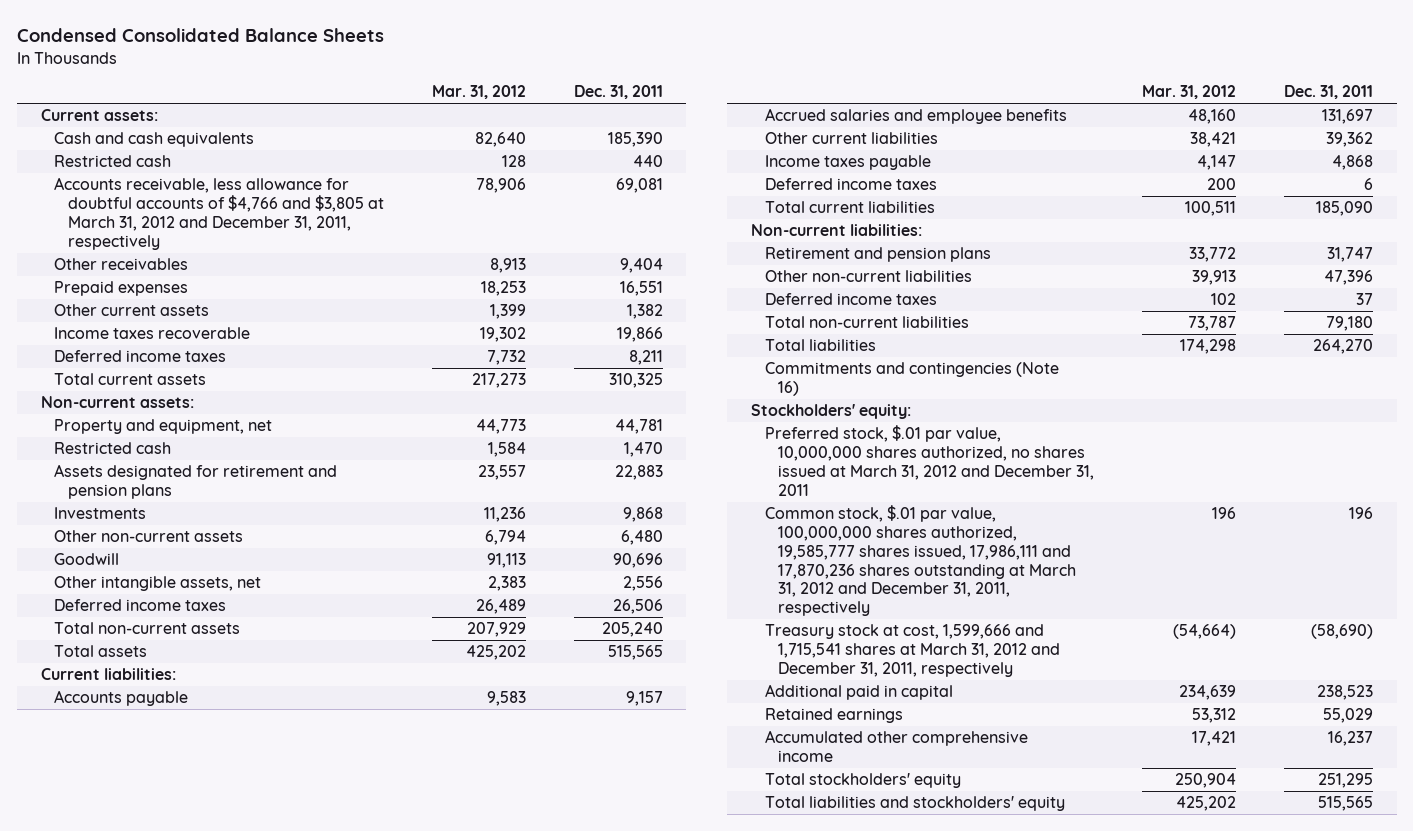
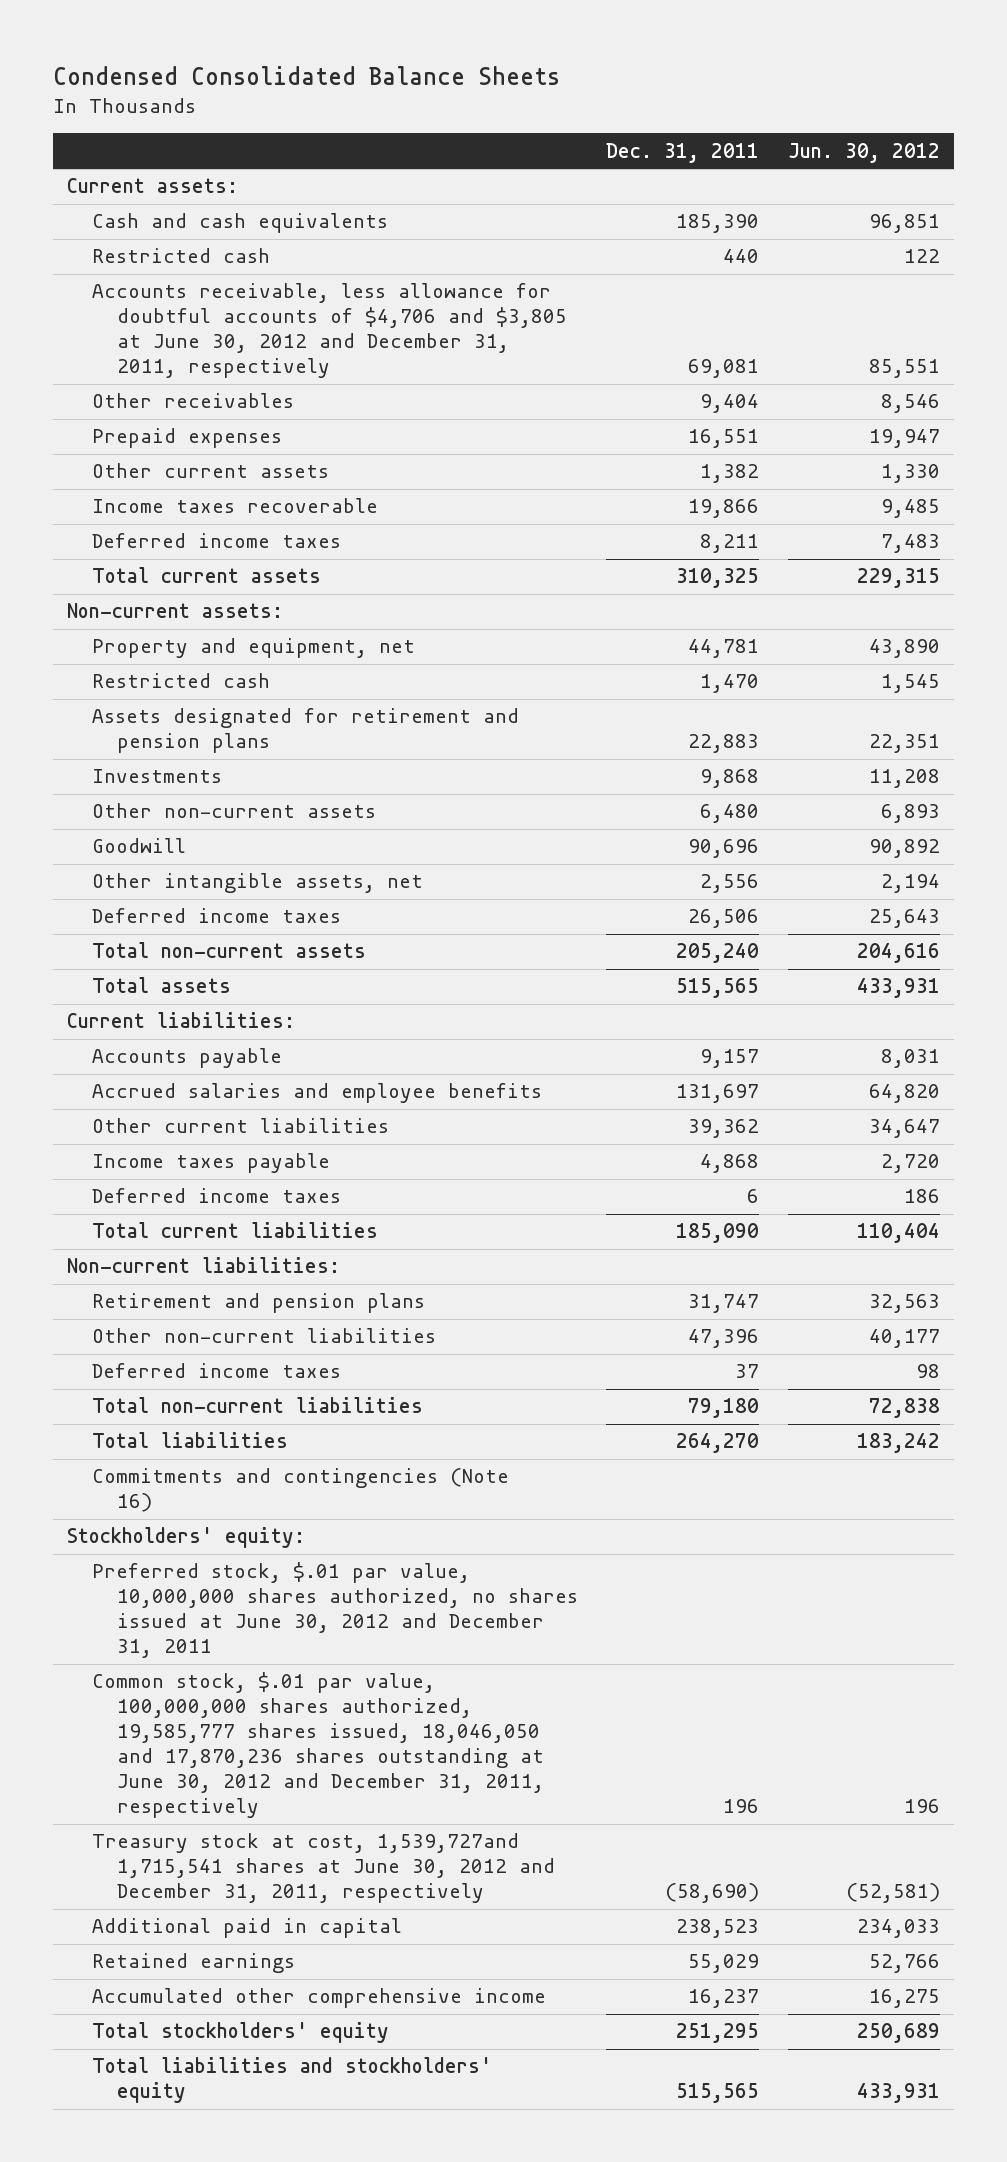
[431,85,526,100] Mar. 31, 2012 -> none
none -> [787,142,940,163] Jun. 30, 2012
[54,177,385,250] Accounts receivable, less allowance for doubtful accounts of $4,766 and $3,805 at March 31, 2012 and December 31, 2011, respectively -> [91,283,567,379] Accounts receivable, less allowance for doubtful accounts of $4,706 and $3,805 at June 30, 2012 and December 31, 2011, respectively
[764,425,1095,496] Preferred stock, $.01 par value, 10,000,000 shares authorized, no shares issued at March 31, 2012 and December 31, 2011 -> [91,1562,578,1659] Preferred stock, $.01 par value, 10,000,000 shares authorized, no shares issued at June 30, 2012 and December 31, 2011
[764,505,1077,616] Common stock, $.01 par value, 100,000,000 shares authorized, 19,585,777 shares issued, 17,986,111 and 17,870,236 shares outstanding at March 31, 2012 and December 31, 2011, respectively -> [91,1672,544,1819] Common stock, $.01 par value, 100,000,000 shares authorized, 19,585,777 shares issued, 18,046,050 and 17,870,236 shares outstanding at June 30, 2012 and December 31, 2011, respectively
[764,624,1061,677] Treasury stock at cost, 1,599,666 and 1,715,541 shares at March 31, 2012 and December 31, 2011, respectively -> [91,1833,555,1904] Treasury stock at cost, 1,539,727and 1,715,541 shares at June 30, 2012 and December 31, 2011, respectively

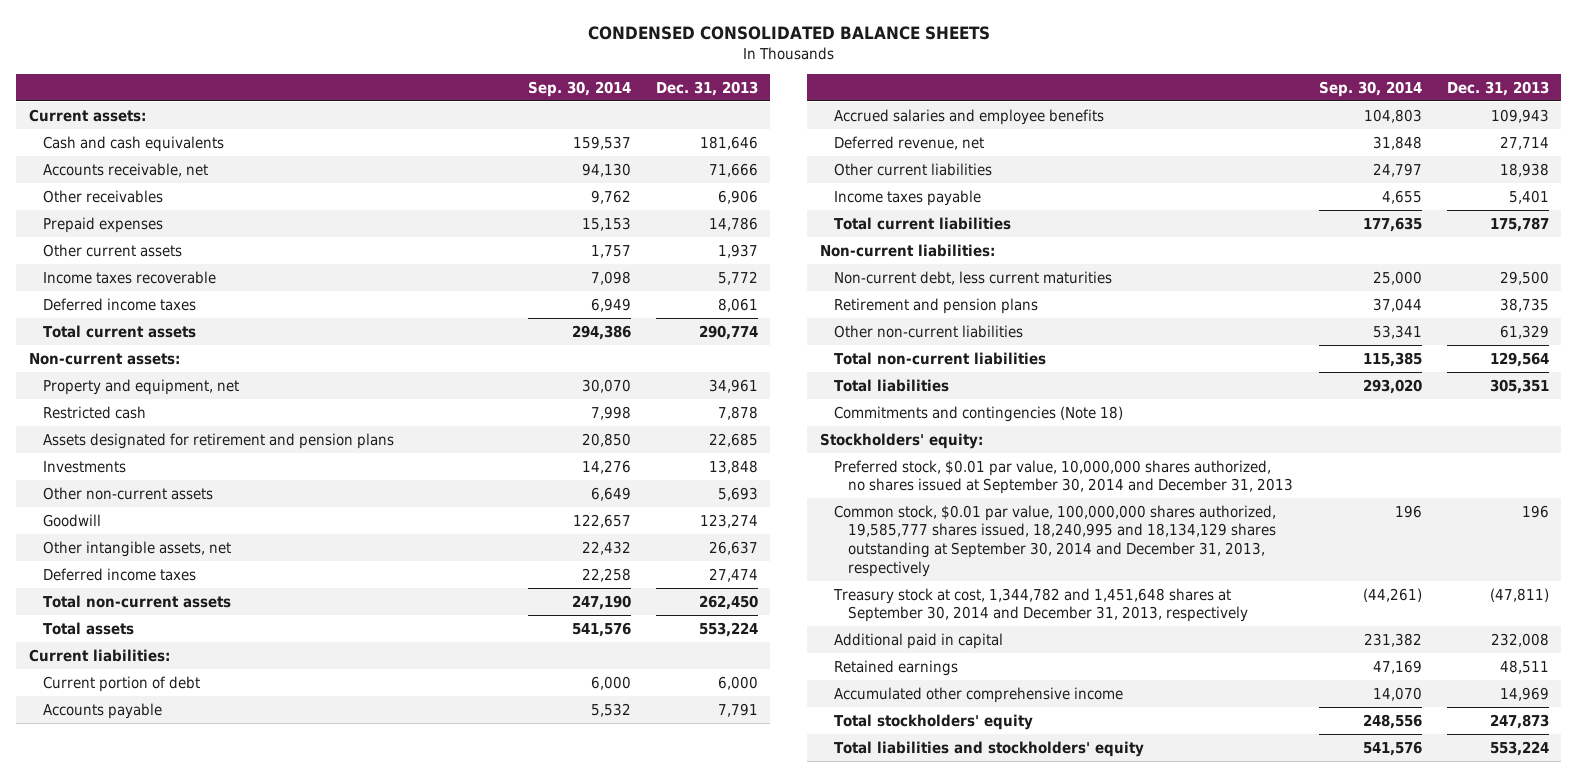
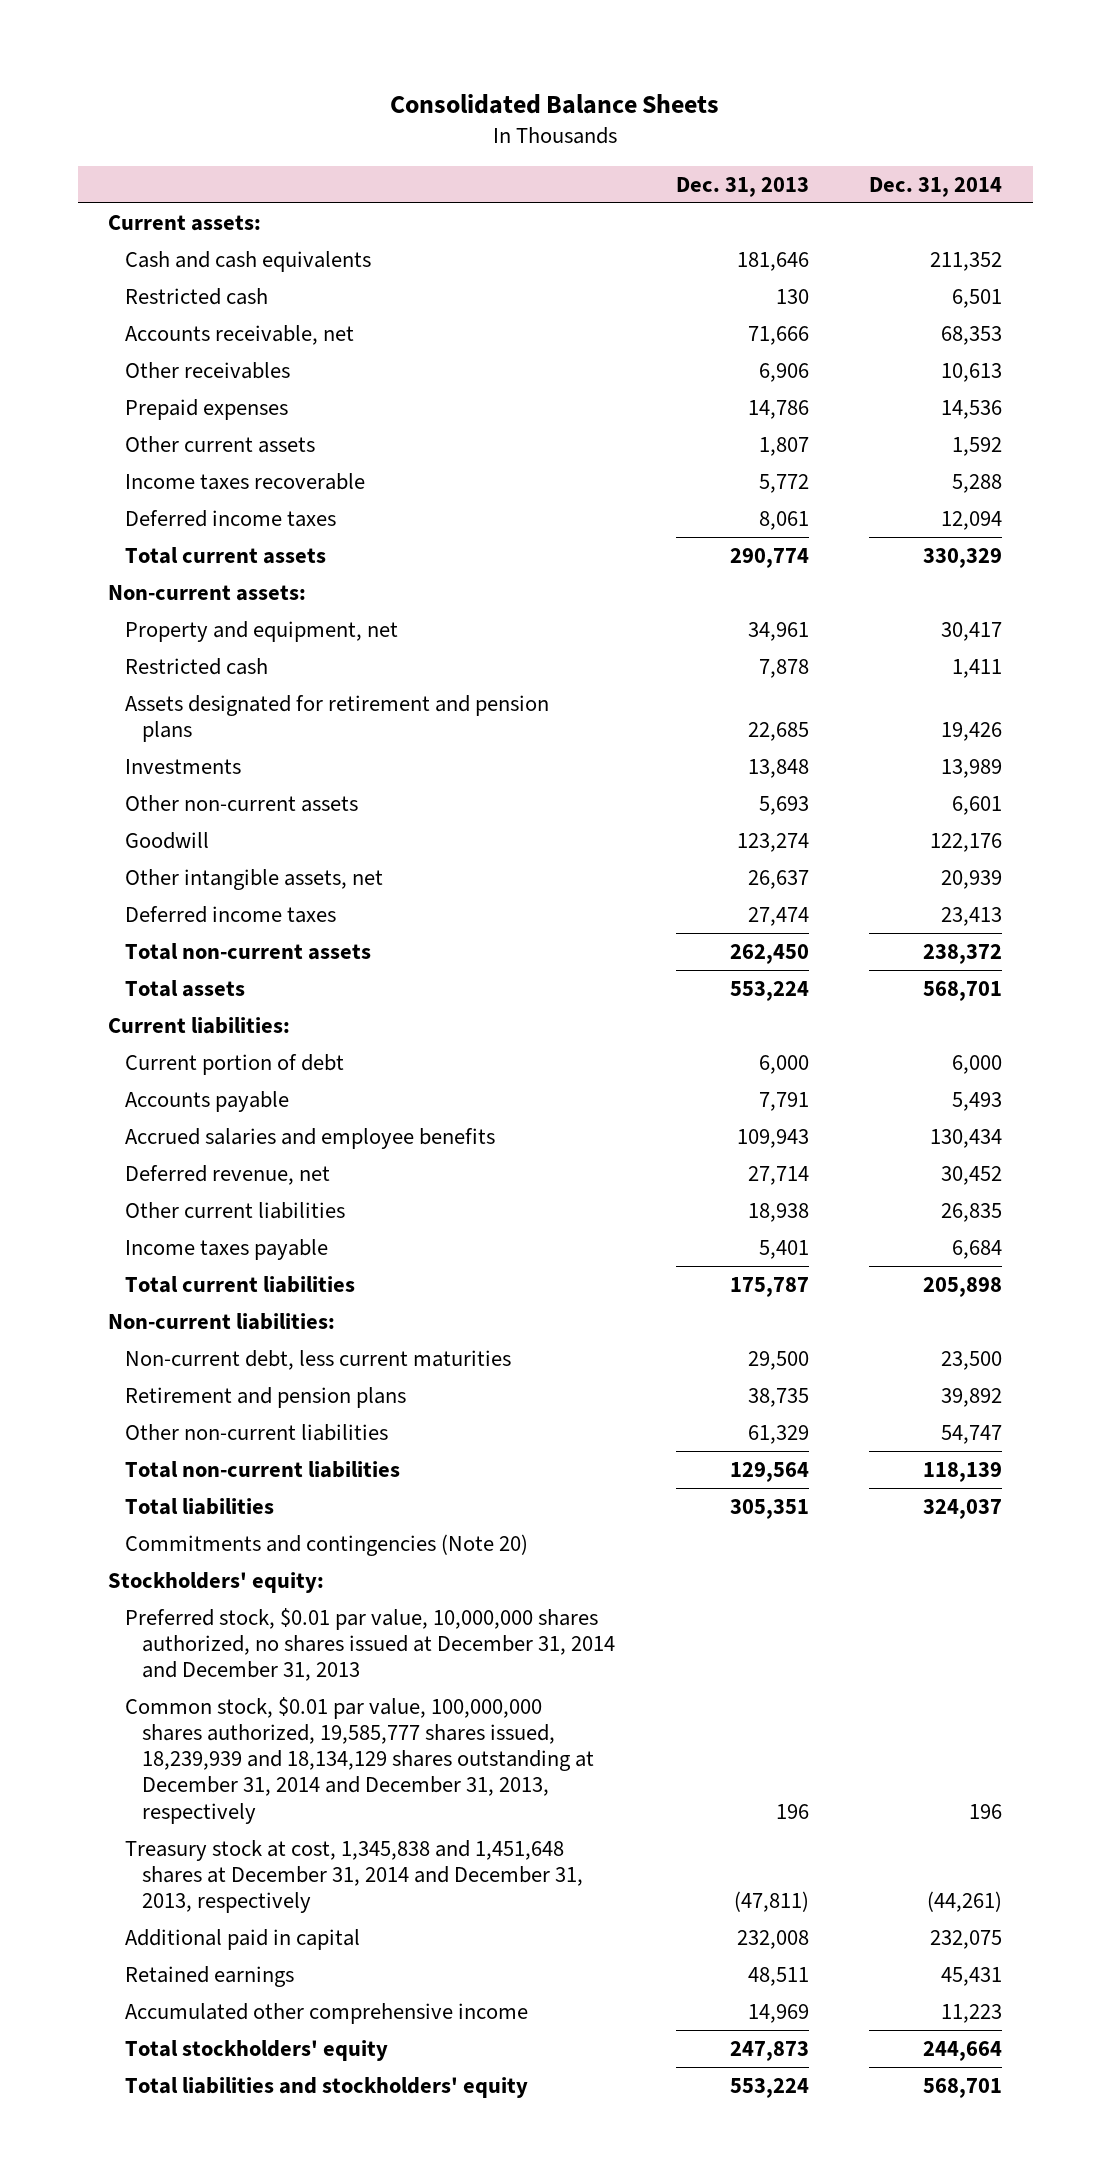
[587,26,990,41] CONDENSED CONSOLIDATED BALANCE SHEETS -> [390,93,720,114] Consolidated Balance Sheets
[527,80,631,97] Sep. 30, 2014 -> none
none -> [869,176,1003,197] Dec. 31, 2014
none -> [125,287,269,305] Restricted cash
[717,243,758,258] 1,937 -> [758,436,809,456] 1,807
[834,405,1124,422] Commitments and contingencies (Note 18) -> [125,1533,529,1556] Commitments and contingencies (Note 20)
[834,459,1294,495] Preferred stock, $0.01 par value, 10,000,000 shares authorized, no shares issued at September 30, 2014 and December 31, 2013 -> [125,1607,616,1682] Preferred stock, $0.01 par value, 10,000,000 shares authorized, no shares issued at December 31, 2014 and December 31, 2013
[834,504,1277,577] Common stock, $0.01 par value, 100,000,000 shares authorized, 19,585,777 shares issued, 18,240,995 and 18,134,129 shares outstanding at September 30, 2014 and December 31, 2013, respectively -> [125,1696,595,1824] Common stock, $0.01 par value, 100,000,000 shares authorized, 19,585,777 shares issued, 18,239,939 and 18,134,129 shares outstanding at December 31, 2014 and December 31, 2013, respectively
[833,587,1249,623] Treasury stock at cost, 1,344,782 and 1,451,648 shares at September 30, 2014 and December 31, 2013, respectively -> [125,1839,584,1914] Treasury stock at cost, 1,345,838 and 1,451,648 shares at December 31, 2014 and December 31, 2013, respectively

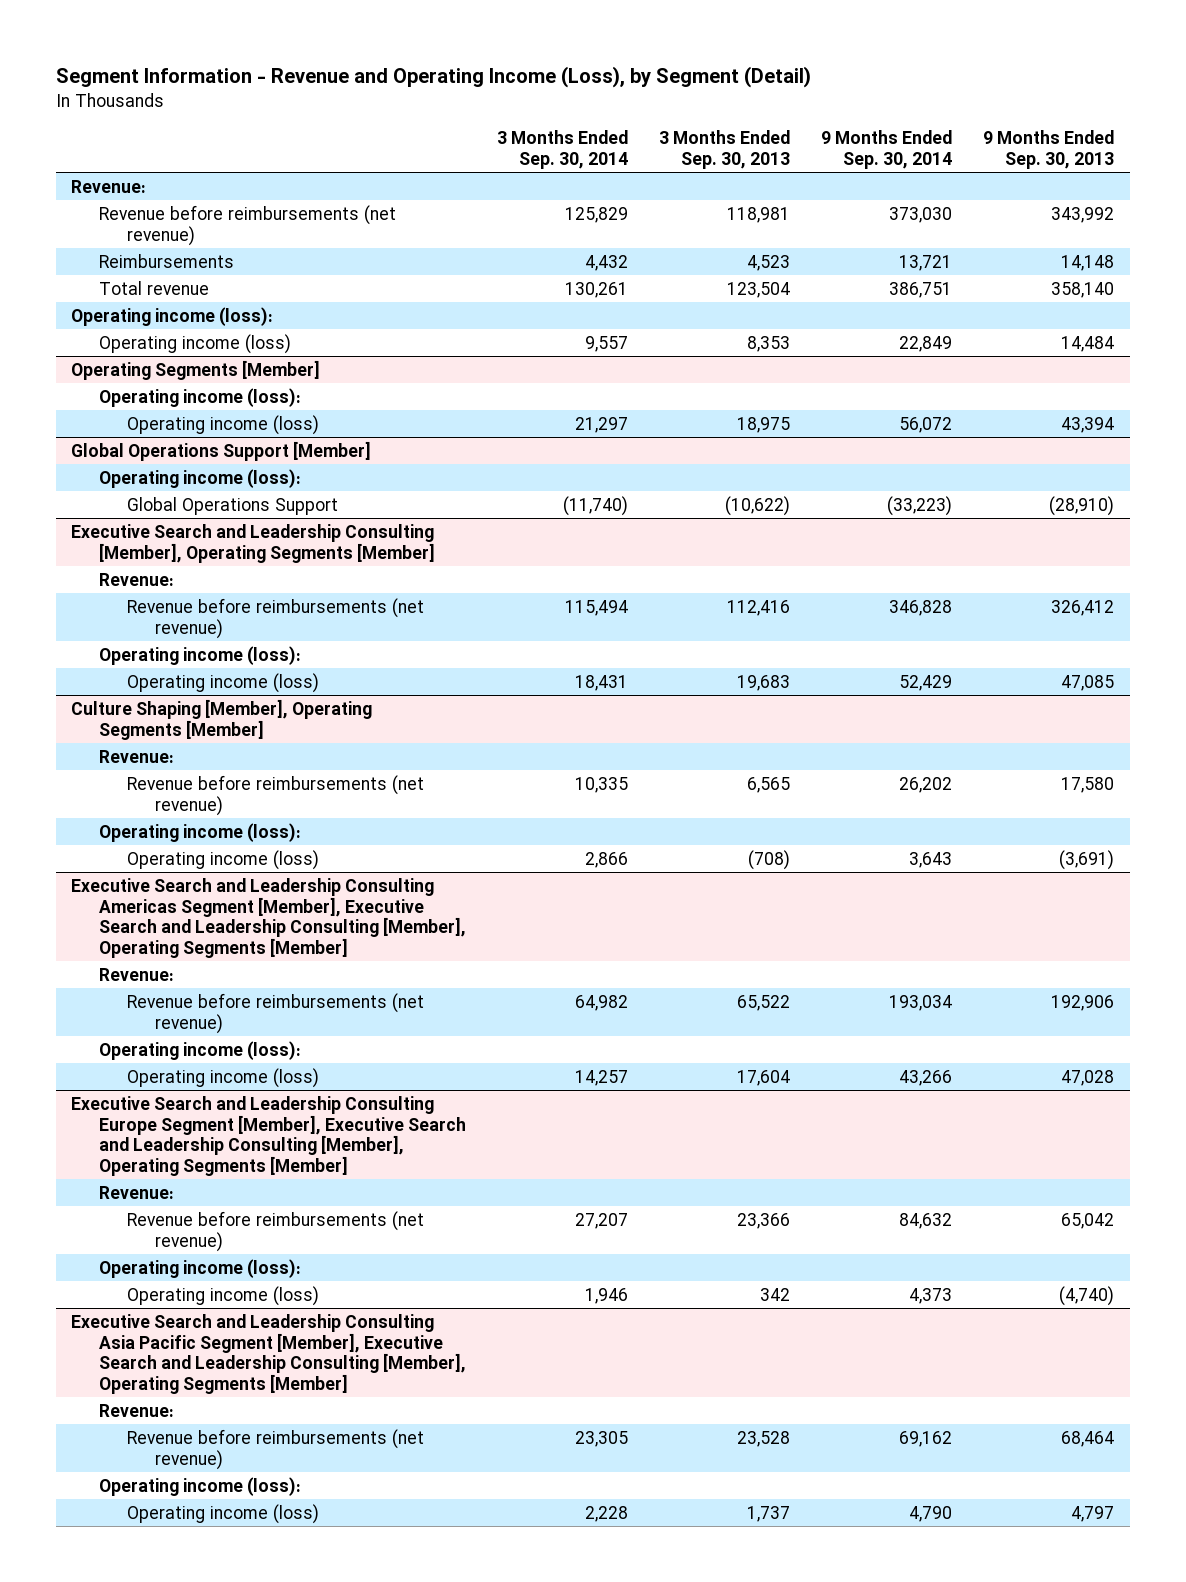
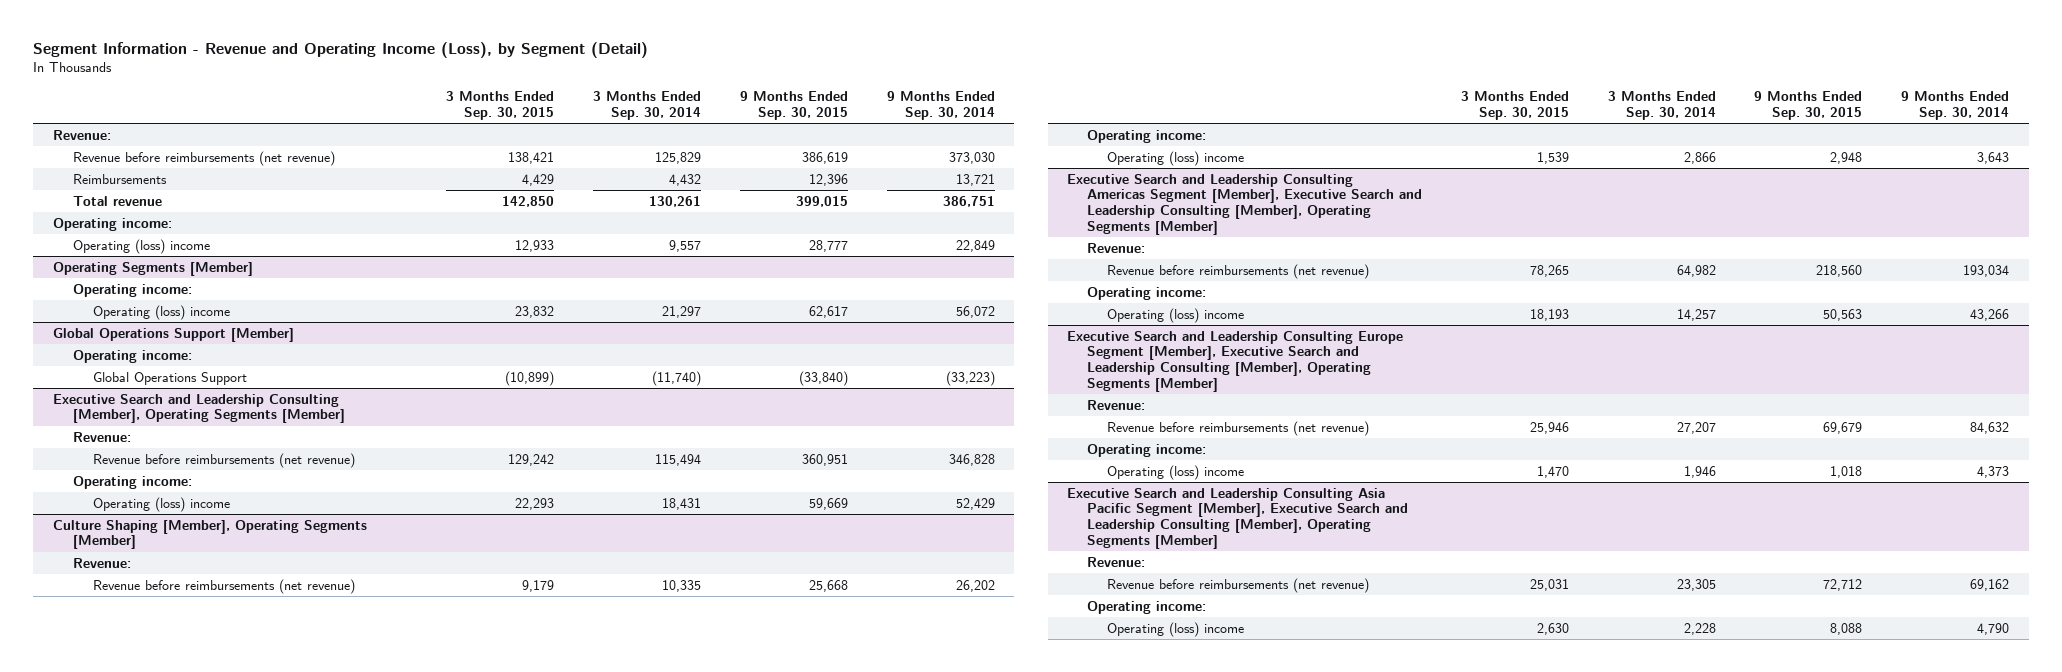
[659,130,791,169] 3 Months Ended Sep. 30, 2013 -> none
[983,130,1115,169] 9 Months Ended Sep. 30, 2013 -> none
none -> [446,91,555,121] 3 Months Ended Sep. 30, 2015
none -> [740,91,849,121] 9 Months Ended Sep. 30, 2015
[71,306,274,326] Operating income (loss): -> [52,217,172,231] Operating income:
[99,333,292,354] Operating income (loss) -> [72,238,210,254] Operating (loss) income
[99,387,302,407] Operating income (loss): -> [72,283,192,297] Operating income:
[126,414,319,435] Operating income (loss) -> [92,304,230,320] Operating (loss) income
[99,468,302,488] Operating income (loss): -> [72,349,192,363] Operating income:
[99,645,302,665] Operating income (loss): -> [72,475,192,489] Operating income:
[126,672,319,693] Operating income (loss) -> [92,496,230,512] Operating (loss) income
[99,822,302,842] Operating income (loss): -> [1087,129,1207,143] Operating income:
[126,849,319,870] Operating income (loss) -> [1106,150,1244,166] Operating (loss) income
[99,1040,302,1060] Operating income (loss): -> [1087,286,1207,300] Operating income:
[126,1067,319,1088] Operating income (loss) -> [1106,307,1244,323] Operating (loss) income
[99,1258,302,1278] Operating income (loss): -> [1087,443,1207,457] Operating income:
[126,1285,319,1306] Operating income (loss) -> [1106,464,1244,480] Operating (loss) income
[99,1476,302,1496] Operating income (loss): -> [1087,600,1207,614] Operating income:
[126,1503,319,1524] Operating income (loss) -> [1106,621,1244,637] Operating (loss) income

